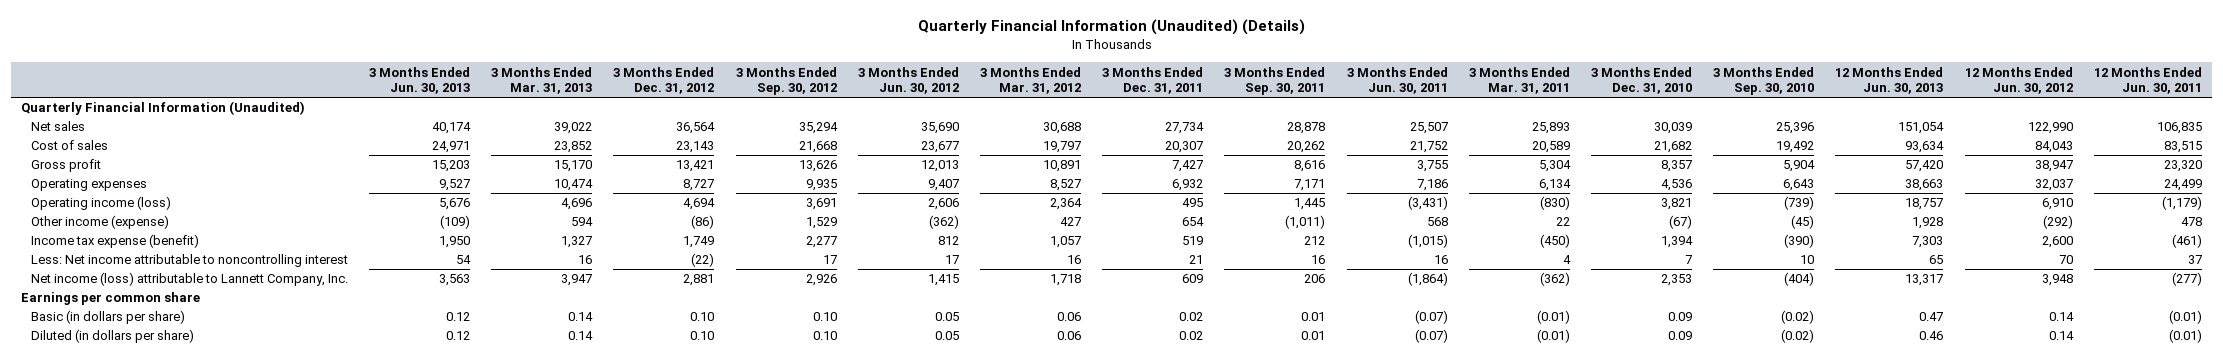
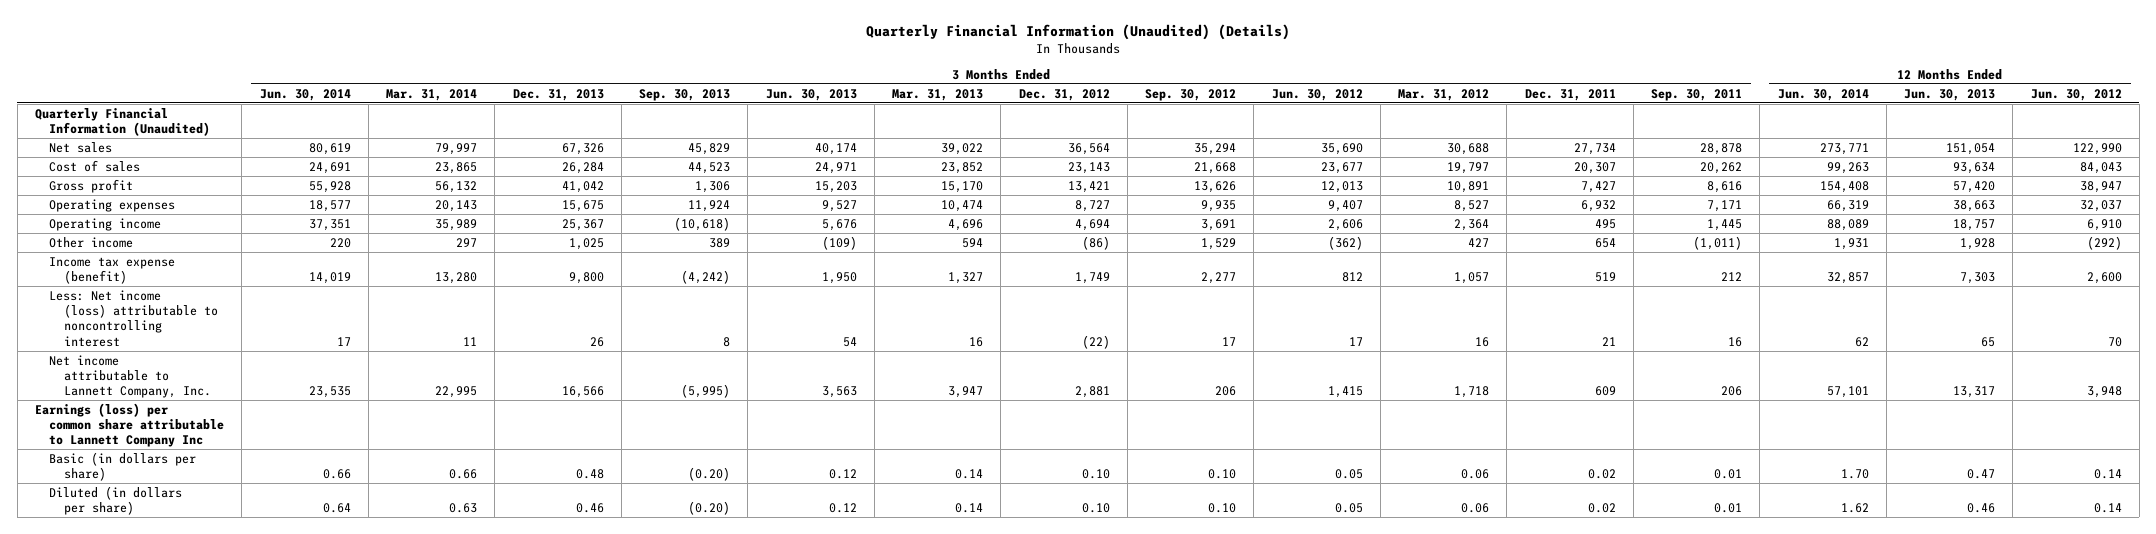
[1346,66,1448,95] 3 Months Ended Jun. 30, 2011 -> none
[1468,66,1570,95] 3 Months Ended Mar. 31, 2011 -> none
[1590,66,1692,95] 3 Months Ended Dec. 31, 2010 -> none
[1713,66,1815,96] 3 Months Ended Sep. 30, 2010 -> none
[2093,66,2202,95] 12 Months Ended Jun. 30, 2011 -> none
none -> [259,88,351,101] Jun. 30, 2014
none -> [386,88,478,101] Mar. 31, 2014
none -> [512,88,604,101] Dec. 31, 2013
none -> [639,88,731,101] Sep. 30, 2013
none -> [1777,88,1869,101] Jun. 30, 2014
[30,196,171,211] Operating income (loss) -> [49,217,162,231] Operating income
[30,215,169,230] Other income (expense) -> [49,236,134,248] Other income
[30,254,348,268] Less: Net income attributable to noncontrolling interest -> [49,289,218,347] Less: Net income (loss) attributable to noncontrolling interest
[30,272,348,287] Net income (loss) attributable to Lannett Company, Inc. -> [49,354,211,399] Net income attributable to Lannett Company, Inc.
[805,274,837,287] 2,926 -> [1215,386,1237,397] 206
[21,292,201,306] Earnings per common share -> [34,402,225,448] Earnings (loss) per common share attributable to Lannett Company Inc

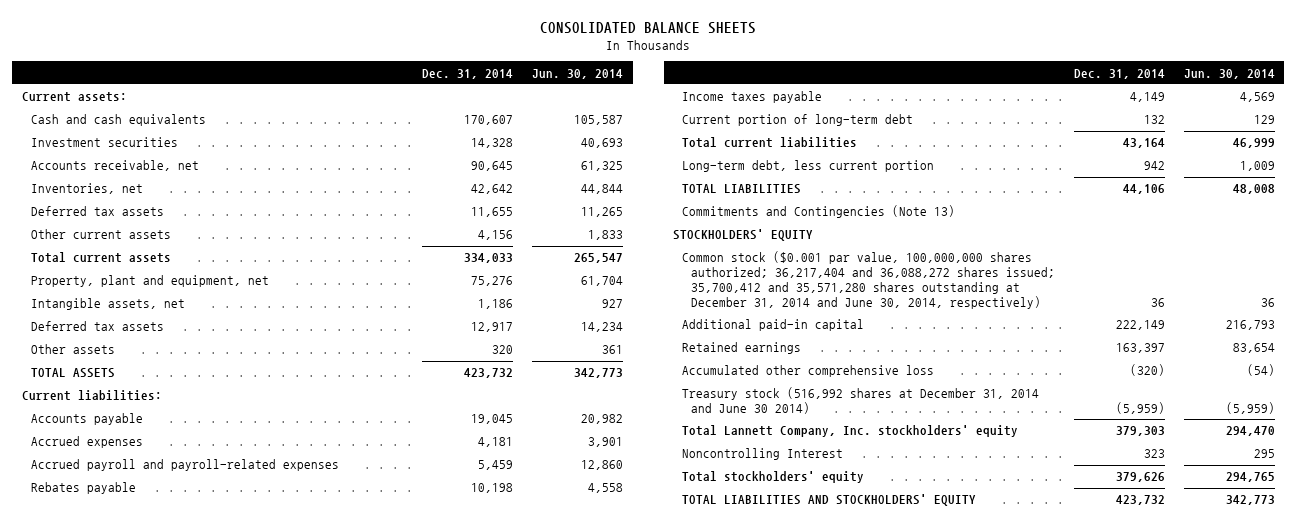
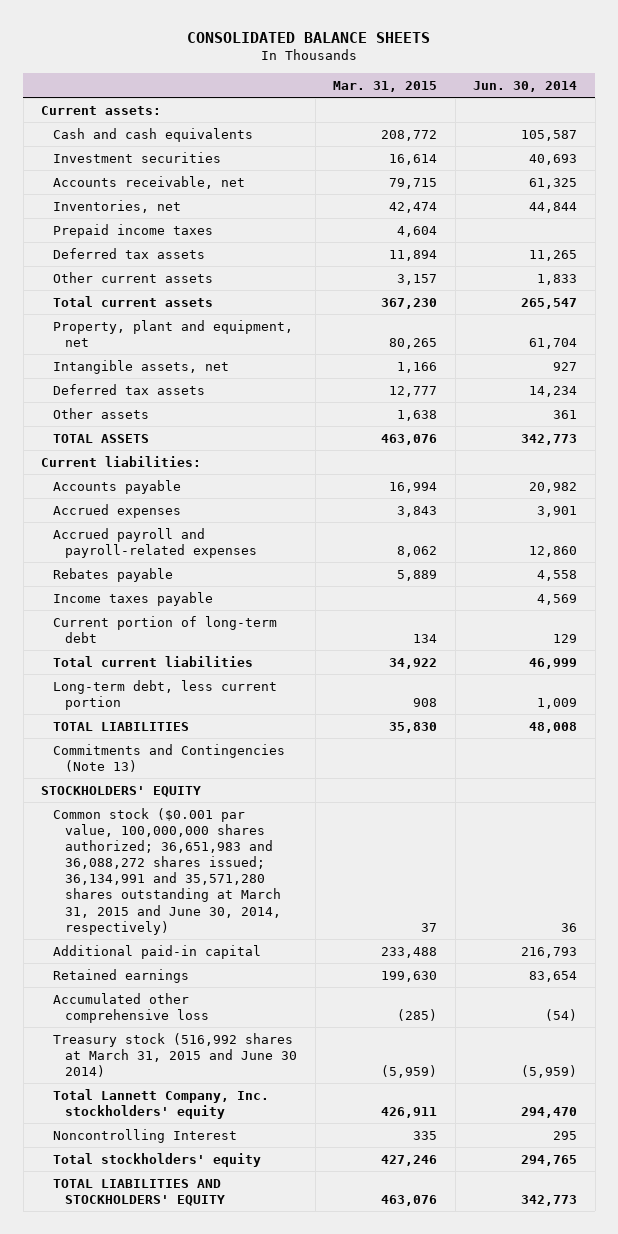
[422,68,514,79] Dec. 31, 2014 -> none
none -> [333,80,438,92] Mar. 31, 2015
none -> [53,223,214,238] Prepaid income taxes
[682,251,1055,309] Common stock ($0.001 par value, 100,000,000 shares authorized; 36,217,404 and 36,088,272 shares issued; 35,700,412 and 35,571,280 shares outstanding at December 31, 2014 and June 30, 2014, respectively) -> [53,807,282,935] Common stock ($0.001 par value, 100,000,000 shares authorized; 36,651,983 and 36,088,272 shares issued; 36,134,991 and 35,571,280 shares outstanding at March 31, 2015 and June 30, 2014, respectively)
[682,387,1040,415] Treasury stock (516,992 shares at December 31, 2014 and June 30 2014) -> [53,1032,298,1077] Treasury stock (516,992 shares at March 31, 2015 and June 30 2014)

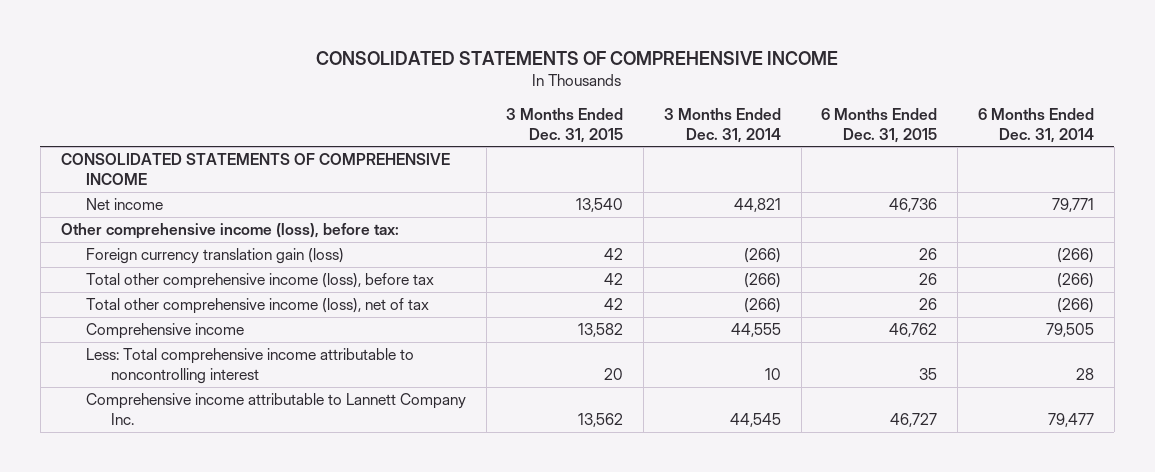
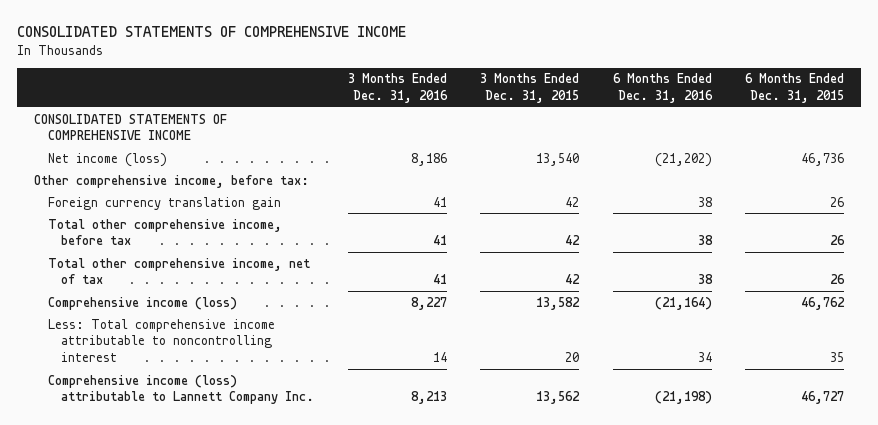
[663,107,781,143] 3 Months Ended Dec. 31, 2014 -> none
[978,107,1095,143] 6 Months Ended Dec. 31, 2014 -> none
none -> [347,73,448,104] 3 Months Ended Dec. 31, 2016
none -> [612,73,713,104] 6 Months Ended Dec. 31, 2016
[85,197,163,210] Net income -> [47,152,167,167] Net income (loss)
[60,222,399,239] Other comprehensive income (loss), before tax: -> [33,174,309,188] Other comprehensive income, before tax:
[85,247,344,264] Foreign currency translation gain (loss) -> [47,196,281,210] Foreign currency translation gain
[85,272,434,289] Total other comprehensive income (loss), before tax -> [47,218,282,246] Total other comprehensive income, before tax
[85,297,429,314] Total other comprehensive income (loss), net of tax -> [47,257,310,285] Total other comprehensive income, net of tax
[85,322,244,339] Comprehensive income -> [47,296,237,310] Comprehensive income (loss)
[85,392,466,426] Comprehensive income attributable to Lannett Company Inc. -> [47,374,315,405] Comprehensive income (loss) attributable to Lannett Company Inc.

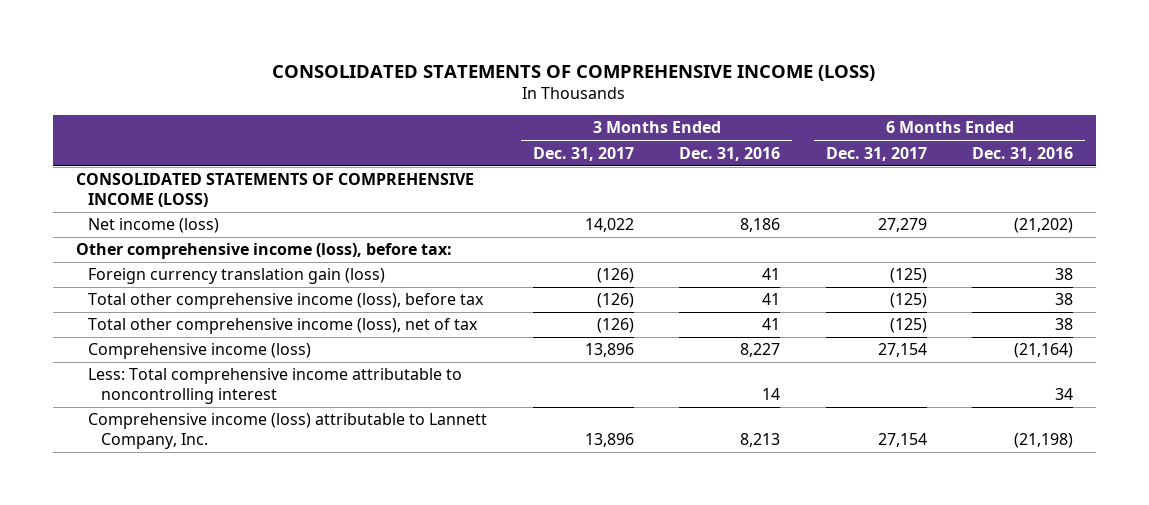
[17,26,407,38] CONSOLIDATED STATEMENTS OF COMPREHENSIVE INCOME -> [272,64,876,81] CONSOLIDATED STATEMENTS OF COMPREHENSIVE INCOME (LOSS)
[480,73,580,104] 3 Months Ended Dec. 31, 2015 -> none
[744,73,844,104] 6 Months Ended Dec. 31, 2015 -> none
none -> [532,146,634,161] Dec. 31, 2017
none -> [825,146,927,161] Dec. 31, 2017
[33,113,227,141] CONSOLIDATED STATEMENTS OF COMPREHENSIVE INCOME -> [75,173,474,208] CONSOLIDATED STATEMENTS OF COMPREHENSIVE INCOME (LOSS)
[33,174,309,188] Other comprehensive income, before tax: -> [75,243,452,260] Other comprehensive income (loss), before tax:
[47,196,281,210] Foreign currency translation gain -> [88,268,386,285] Foreign currency translation gain (loss)
[47,218,282,246] Total other comprehensive income, before tax -> [88,293,485,310] Total other comprehensive income (loss), before tax
[47,257,310,285] Total other comprehensive income, net of tax -> [88,318,479,335] Total other comprehensive income (loss), net of tax
[47,374,315,405] Comprehensive income (loss) attributable to Lannett Company Inc. -> [88,413,488,450] Comprehensive income (loss) attributable to Lannett Company, Inc.

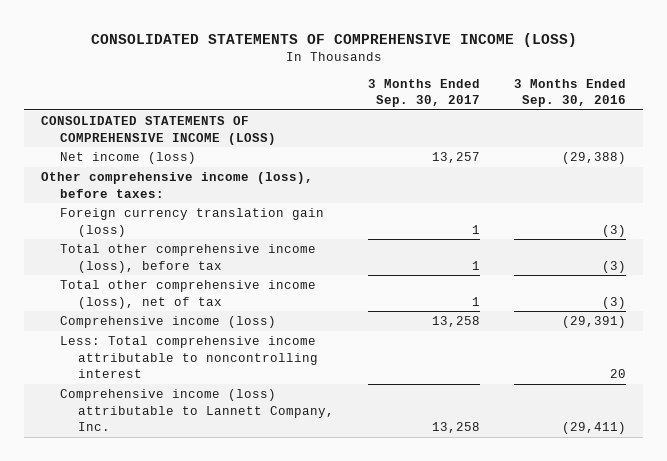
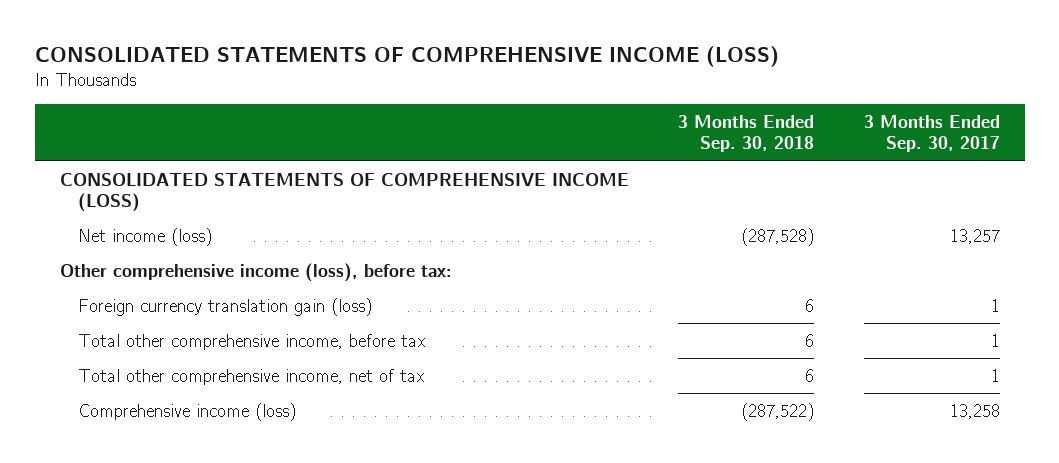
[514,78,627,107] 3 Months Ended Sep. 30, 2016 -> none
none -> [678,114,815,153] 3 Months Ended Sep. 30, 2018
[41,172,314,198] Other comprehensive income (loss), before taxes: -> [59,262,452,282] Other comprehensive income (loss), before tax:
[59,244,316,273] Total other comprehensive income (loss), before tax -> [77,333,425,350] Total other comprehensive income, before tax
[59,280,316,309] Total other comprehensive income (loss), net of tax -> [77,368,424,385] Total other comprehensive income, net of tax
[59,336,318,378] Less: Total comprehensive income attributable to noncontrolling interest -> none
[59,389,334,431] Comprehensive income (loss) attributable to Lannett Company, Inc. -> none

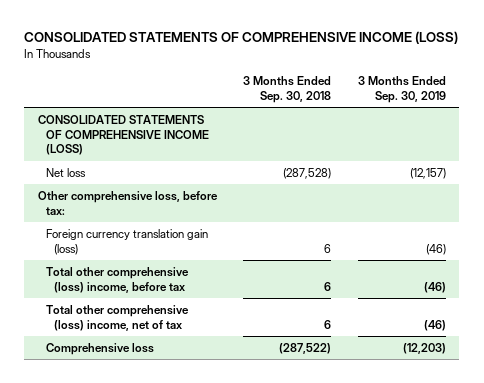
[863,114,1000,153] 3 Months Ended Sep. 30, 2017 -> none
none -> [358,76,447,103] 3 Months Ended Sep. 30, 2019
[77,227,212,246] Net income (loss) -> [45,167,86,177] Net loss
[59,262,452,282] Other comprehensive income (loss), before tax: -> [37,190,218,215] Other comprehensive loss, before tax:
[77,333,425,350] Total other comprehensive income, before tax -> [45,266,189,293] Total other comprehensive (loss) income, before tax
[77,368,424,385] Total other comprehensive income, net of tax -> [45,304,189,331] Total other comprehensive (loss) income, net of tax
[77,402,296,421] Comprehensive income (loss) -> [45,342,154,355] Comprehensive loss

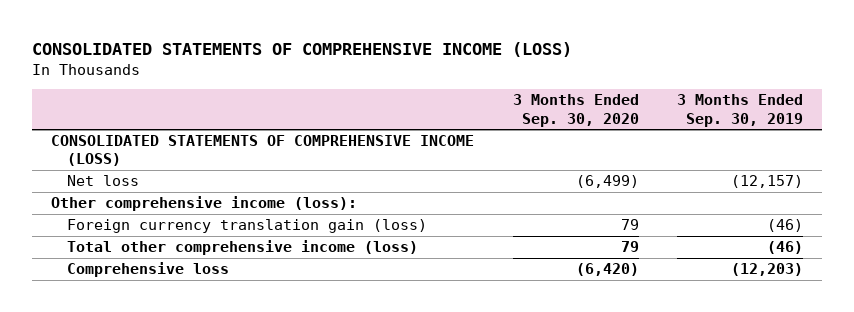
[243,76,332,103] 3 Months Ended Sep. 30, 2018 -> none
none -> [512,94,639,127] 3 Months Ended Sep. 30, 2020
[37,190,218,215] Other comprehensive loss, before tax: -> [51,196,358,212] Other comprehensive income (loss):
[45,266,189,293] Total other comprehensive (loss) income, before tax -> none
[45,304,189,331] Total other comprehensive (loss) income, net of tax -> [67,240,419,256] Total other comprehensive income (loss)

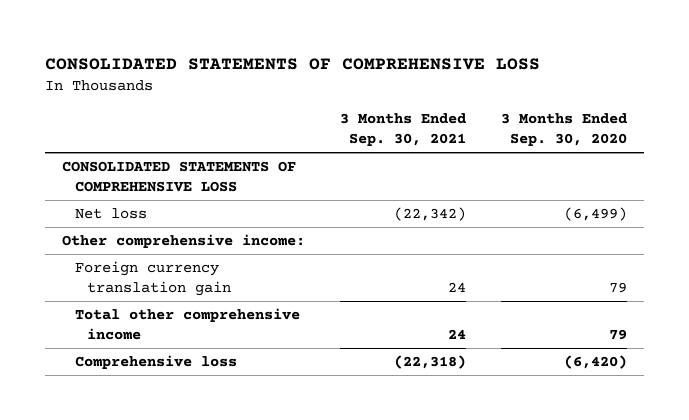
[32,41,573,57] CONSOLIDATED STATEMENTS OF COMPREHENSIVE INCOME (LOSS) -> [44,57,540,70] CONSOLIDATED STATEMENTS OF COMPREHENSIVE LOSS
[677,94,804,127] 3 Months Ended Sep. 30, 2019 -> none
none -> [340,113,467,147] 3 Months Ended Sep. 30, 2021
[51,135,475,167] CONSOLIDATED STATEMENTS OF COMPREHENSIVE INCOME (LOSS) -> [62,160,297,192] CONSOLIDATED STATEMENTS OF COMPREHENSIVE LOSS
[51,196,358,212] Other comprehensive income (loss): -> [62,233,306,248] Other comprehensive income:
[67,219,428,234] Foreign currency translation gain (loss) -> [74,260,231,296] Foreign currency translation gain
[67,240,419,256] Total other comprehensive income (loss) -> [74,307,300,340] Total other comprehensive income

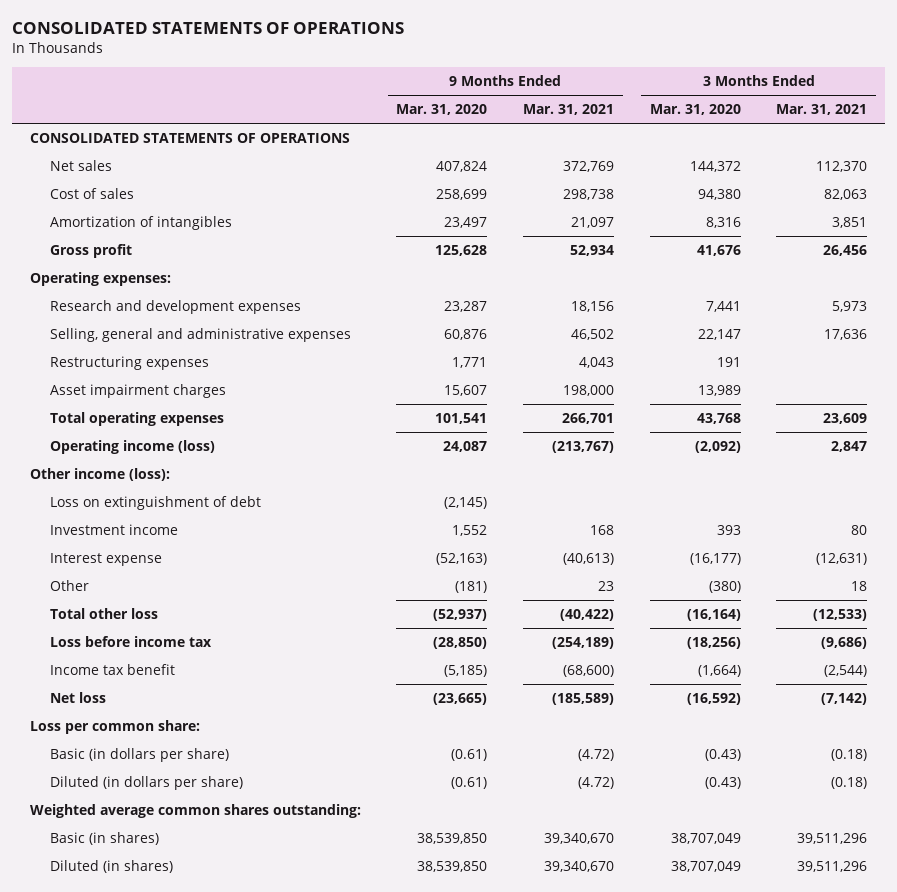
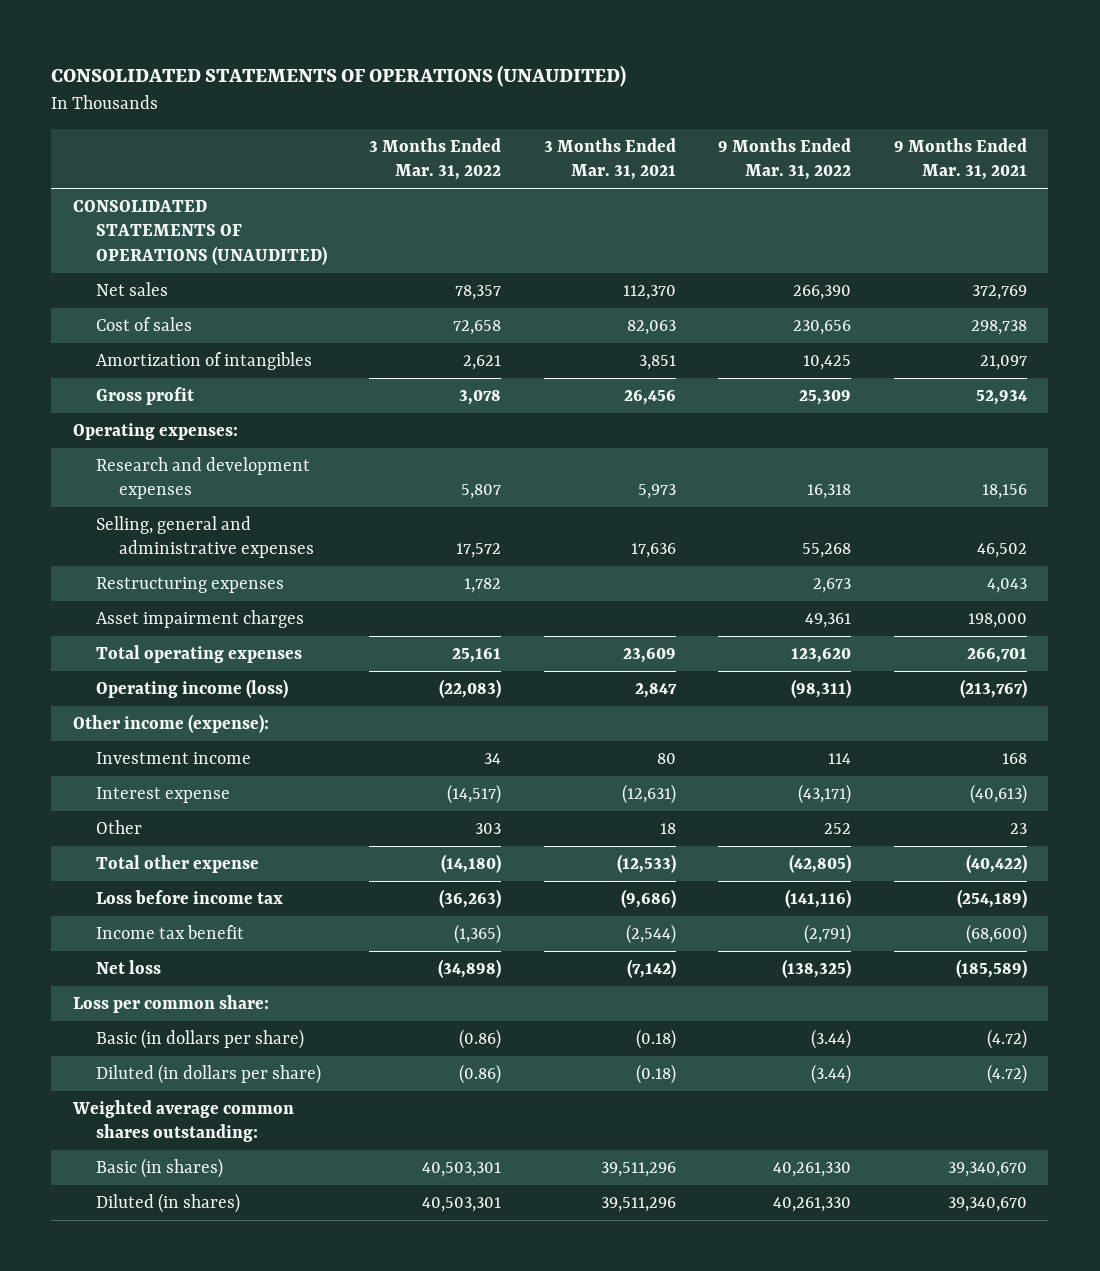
[11,21,404,34] CONSOLIDATED STATEMENTS OF OPERATIONS -> [51,65,627,88] CONSOLIDATED STATEMENTS OF OPERATIONS (UNAUDITED)
[396,104,488,116] Mar. 31, 2020 -> none
[649,104,741,116] Mar. 31, 2020 -> none
none -> [369,138,502,181] 3 Months Ended Mar. 31, 2022
none -> [718,138,852,181] 9 Months Ended Mar. 31, 2022
[29,133,350,144] CONSOLIDATED STATEMENTS OF OPERATIONS -> [72,200,327,265] CONSOLIDATED STATEMENTS OF OPERATIONS (UNAUDITED)
[49,496,261,511] Loss on extinguishment of debt -> none
[29,468,170,482] Other income (loss): -> [72,714,269,734] Other income (expense):
[49,608,158,620] Total other loss -> [95,855,259,874] Total other expense

